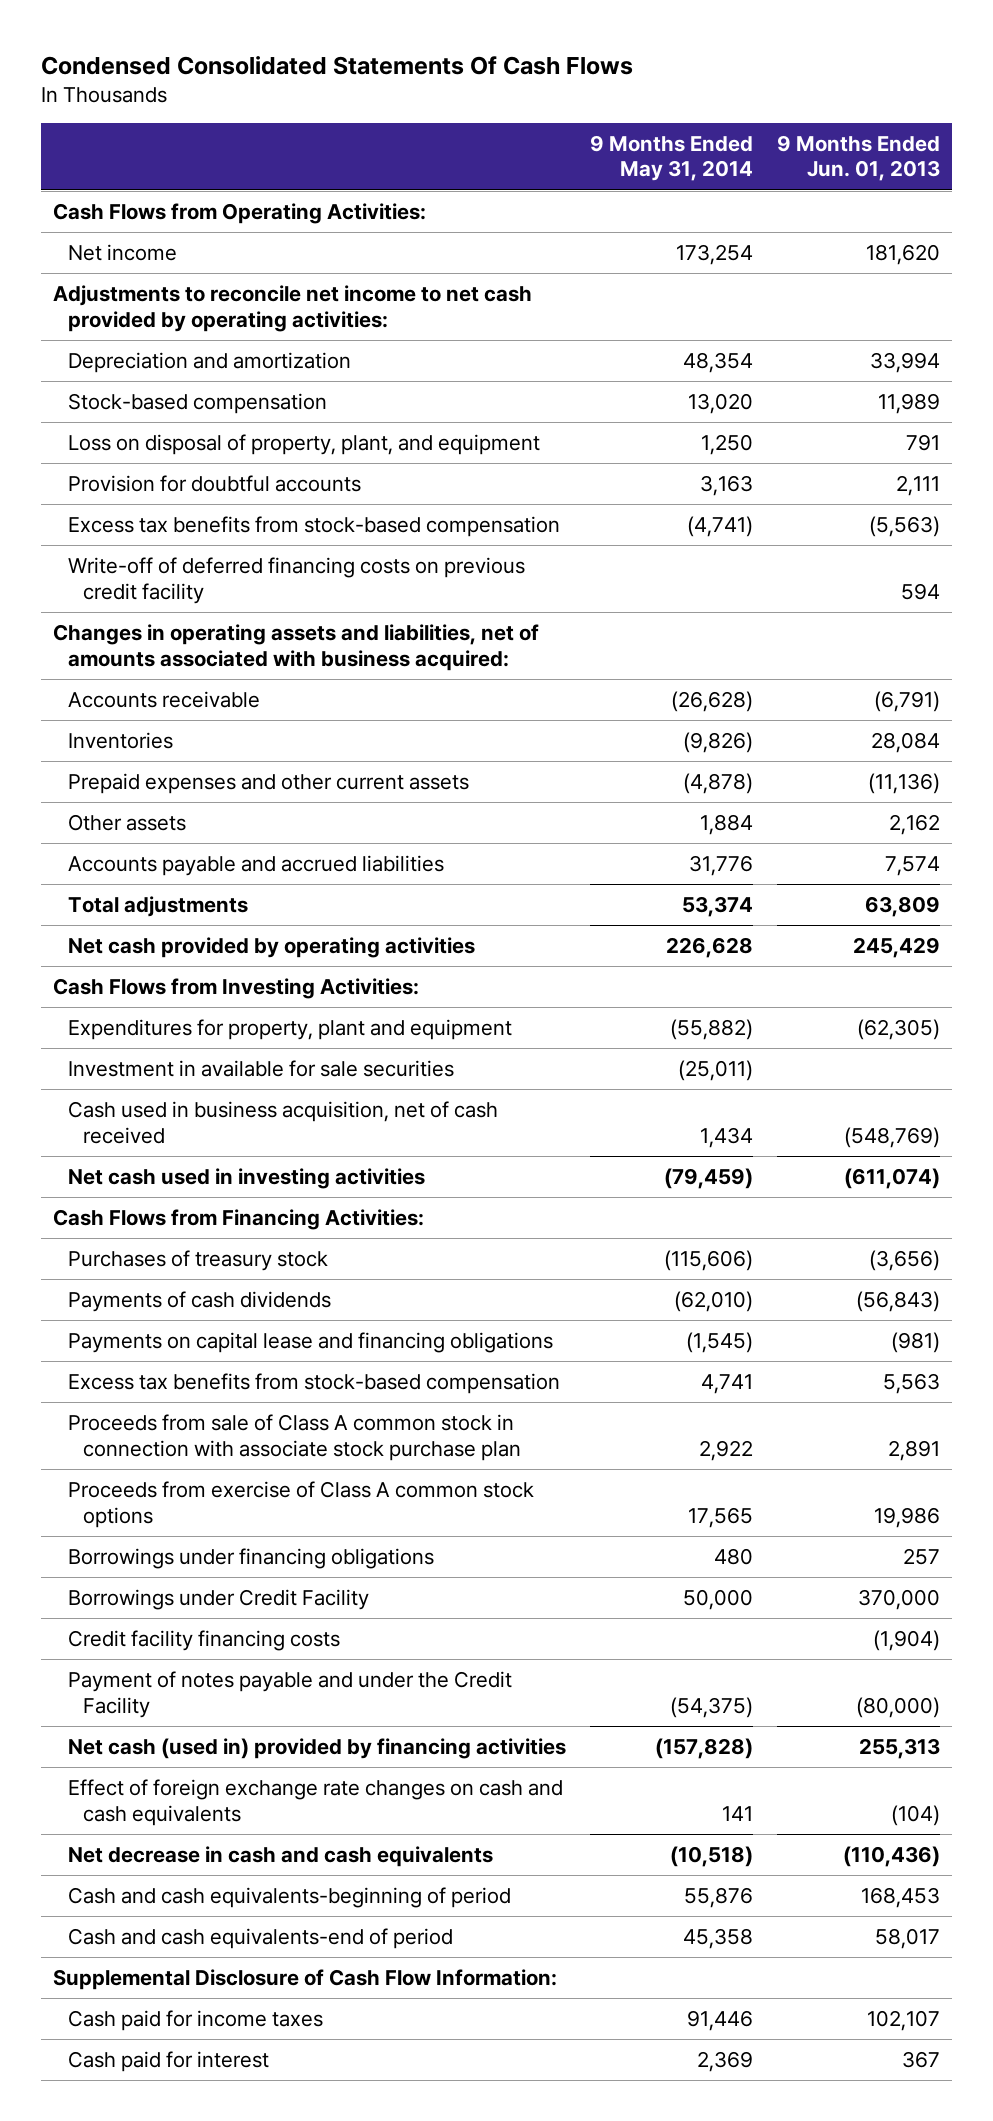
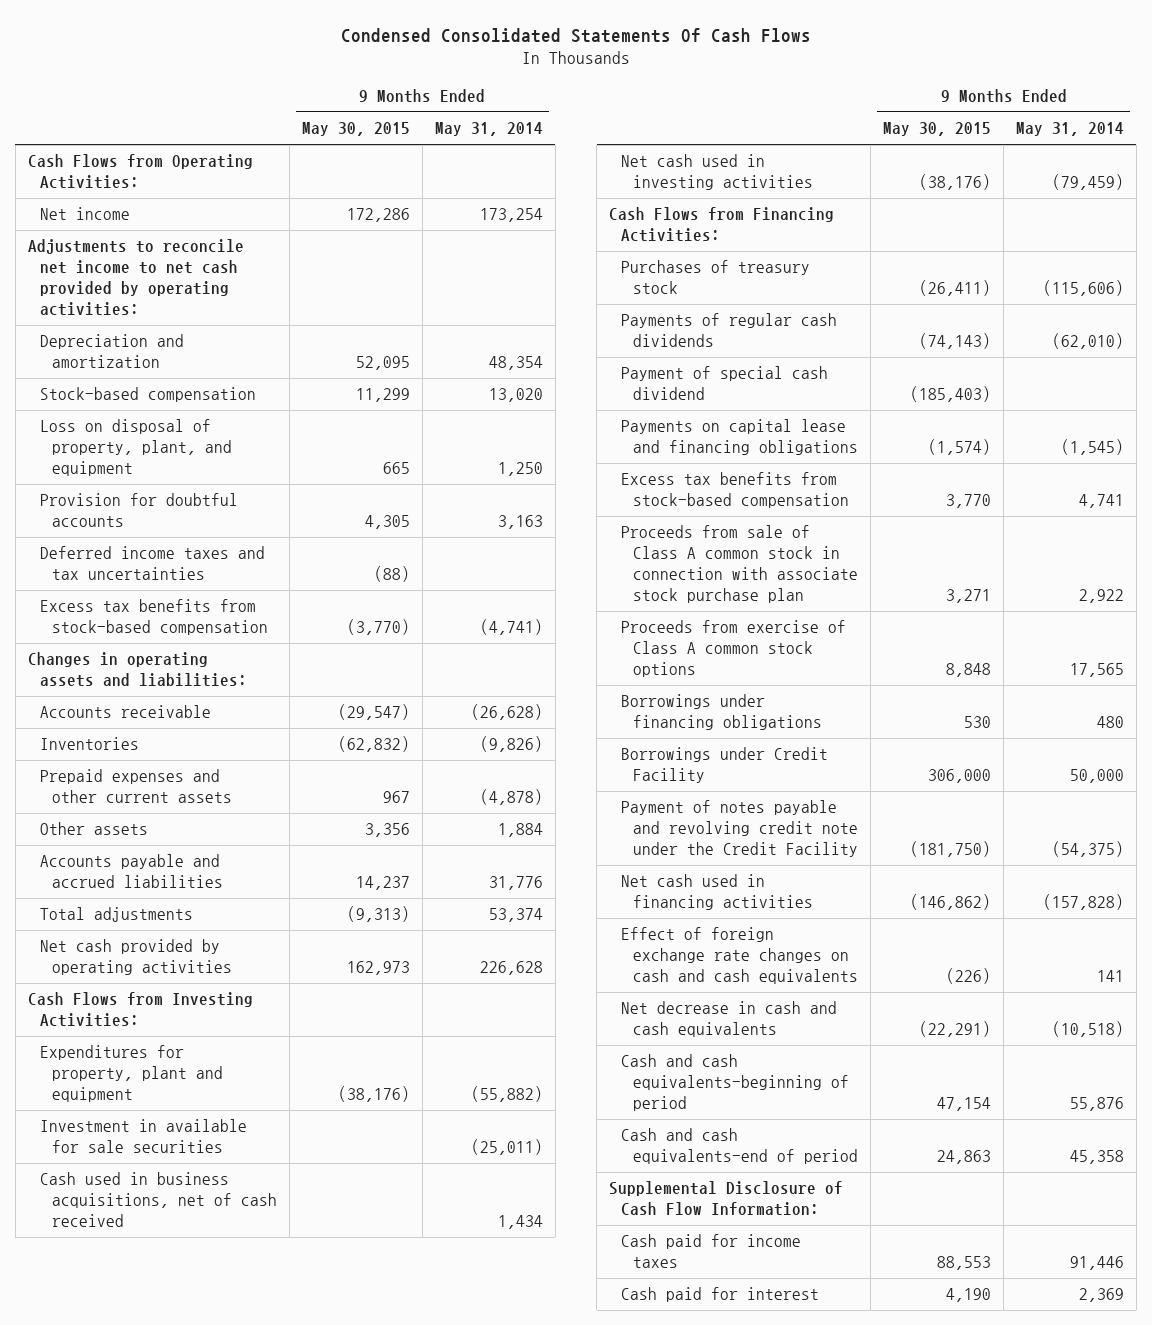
[776,134,940,182] 9 Months Ended Jun. 01, 2013 -> none
none -> [302,122,411,137] May 30, 2015
none -> [39,546,265,581] Deferred income taxes and tax uncertainties
[67,557,525,604] Write-off of deferred financing costs on previous credit facility -> none
[53,624,540,671] Changes in operating assets and liabilities, net of amounts associated with business acquired: -> [27,652,247,688] Changes in operating assets and liabilities:
[67,1101,498,1144] Cash used in business acquisition, net of cash received -> [39,1172,278,1228] Cash used in business acquisitions, net of cash received
[67,1291,331,1313] Payments of cash dividends -> [621,313,838,348] Payments of regular cash dividends
none -> [621,366,829,401] Payment of special cash dividend
[67,1630,340,1652] Credit facility financing costs -> none
[67,1671,512,1718] Payment of notes payable and under the Credit Facility -> [621,800,859,858] Payment of notes payable and revolving credit note under the Credit Facility
[67,1738,566,1760] Net cash (used in) provided by financing activities -> [621,874,814,911] Net cash used in financing activities

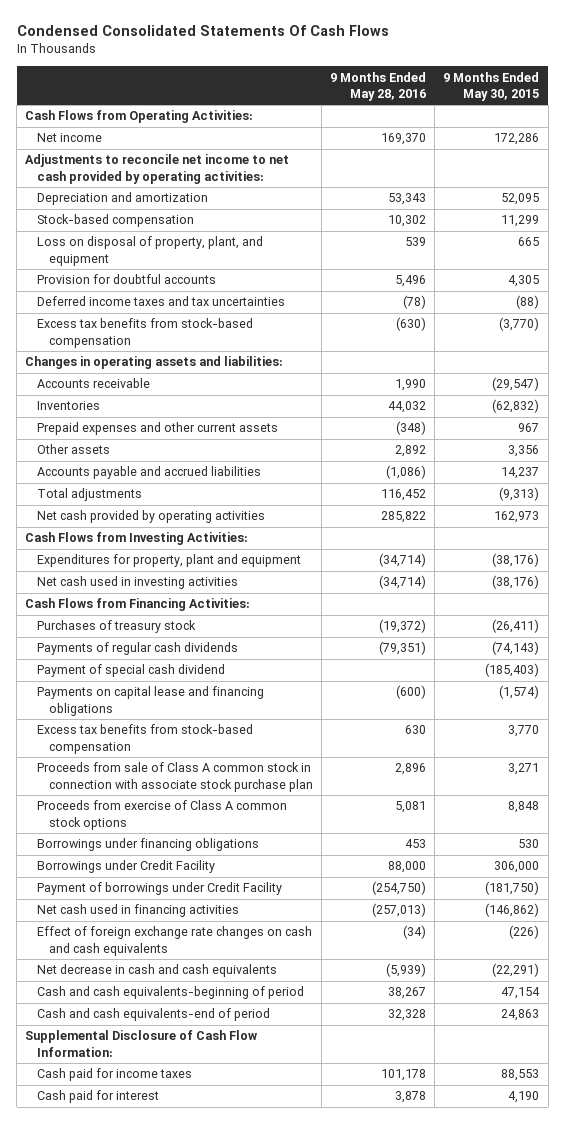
[434,122,543,137] May 31, 2014 -> none
none -> [330,71,427,101] 9 Months Ended May 28, 2016
[39,1119,247,1154] Investment in available for sale securities -> none
[39,1172,278,1228] Cash used in business acquisitions, net of cash received -> none
[621,800,859,858] Payment of notes payable and revolving credit note under the Credit Facility -> [36,882,282,896] Payment of borrowings under Credit Facility

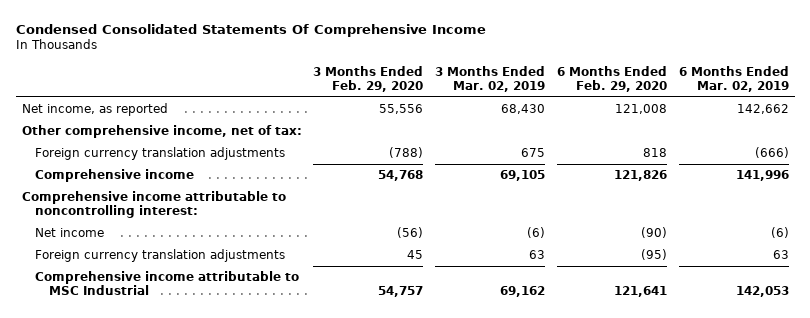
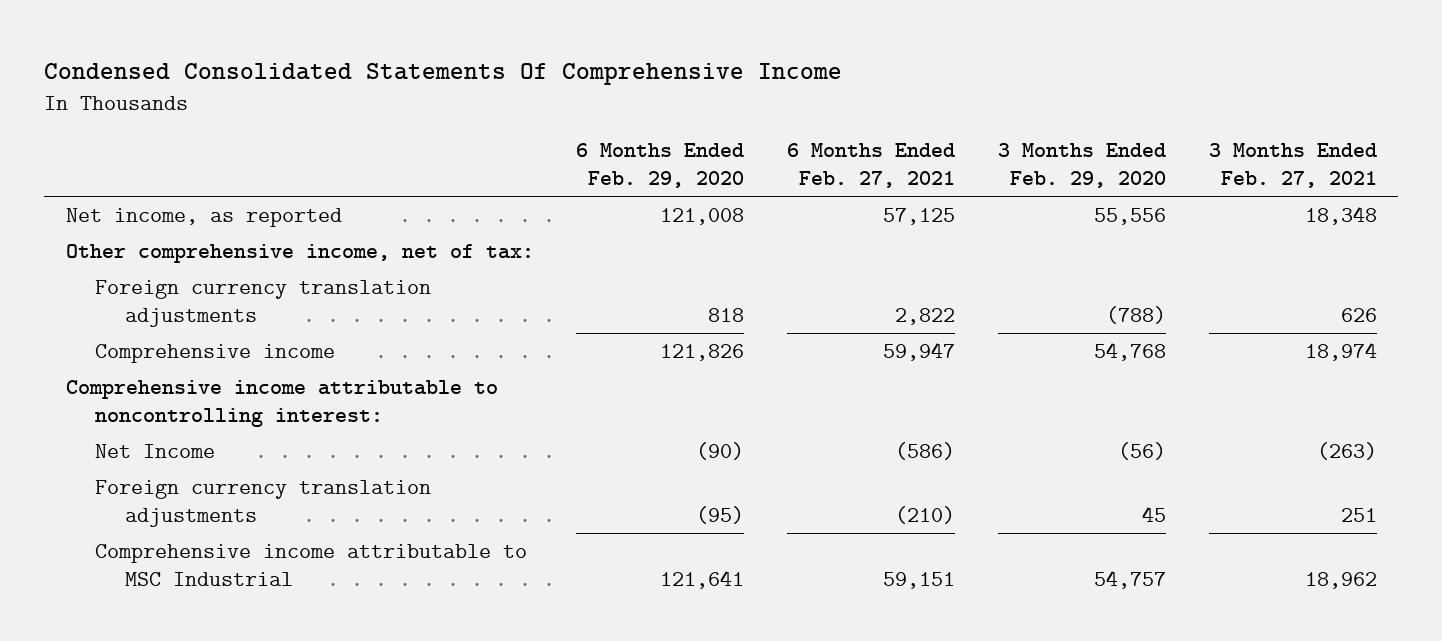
[435,65,546,92] 3 Months Ended Mar. 02, 2019 -> none
[678,65,789,92] 6 Months Ended Mar. 02, 2019 -> none
none -> [787,142,956,189] 6 Months Ended Feb. 27, 2021
none -> [1208,142,1377,189] 3 Months Ended Feb. 27, 2021
[35,228,105,238] Net income -> [95,443,216,458] Net Income

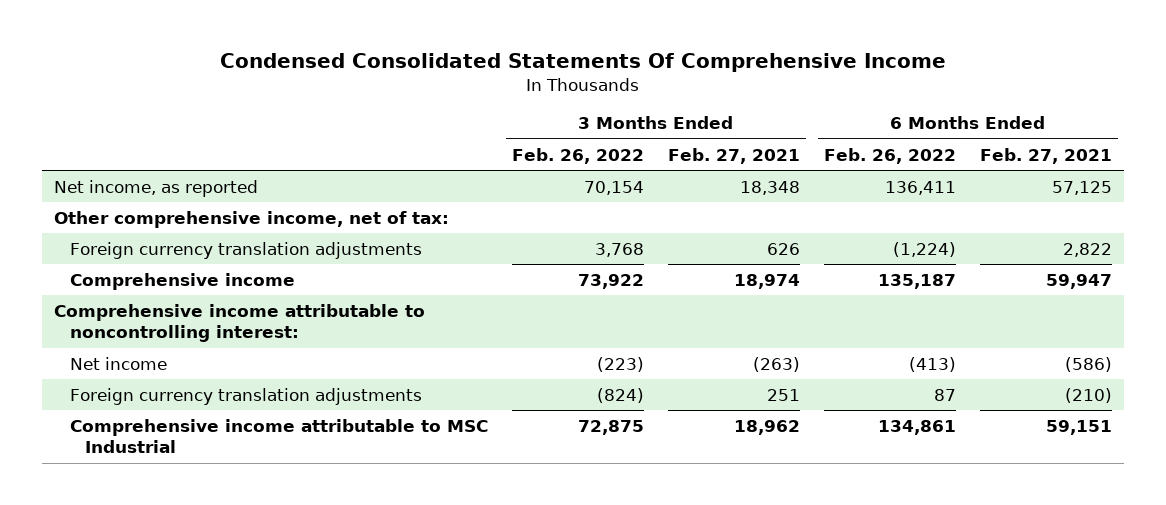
[576,142,745,189] 6 Months Ended Feb. 29, 2020 -> none
[997,142,1166,189] 3 Months Ended Feb. 29, 2020 -> none
none -> [511,147,644,164] Feb. 26, 2022
none -> [823,147,956,164] Feb. 26, 2022
[95,443,216,458] Net Income -> [69,356,167,370] Net income

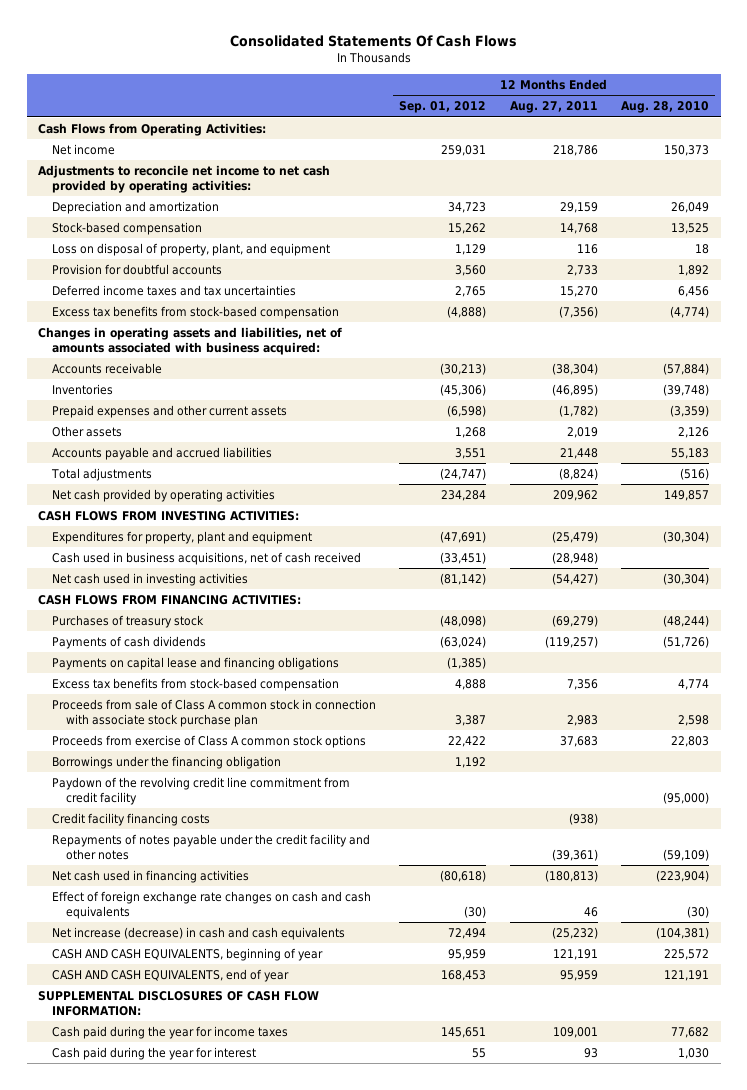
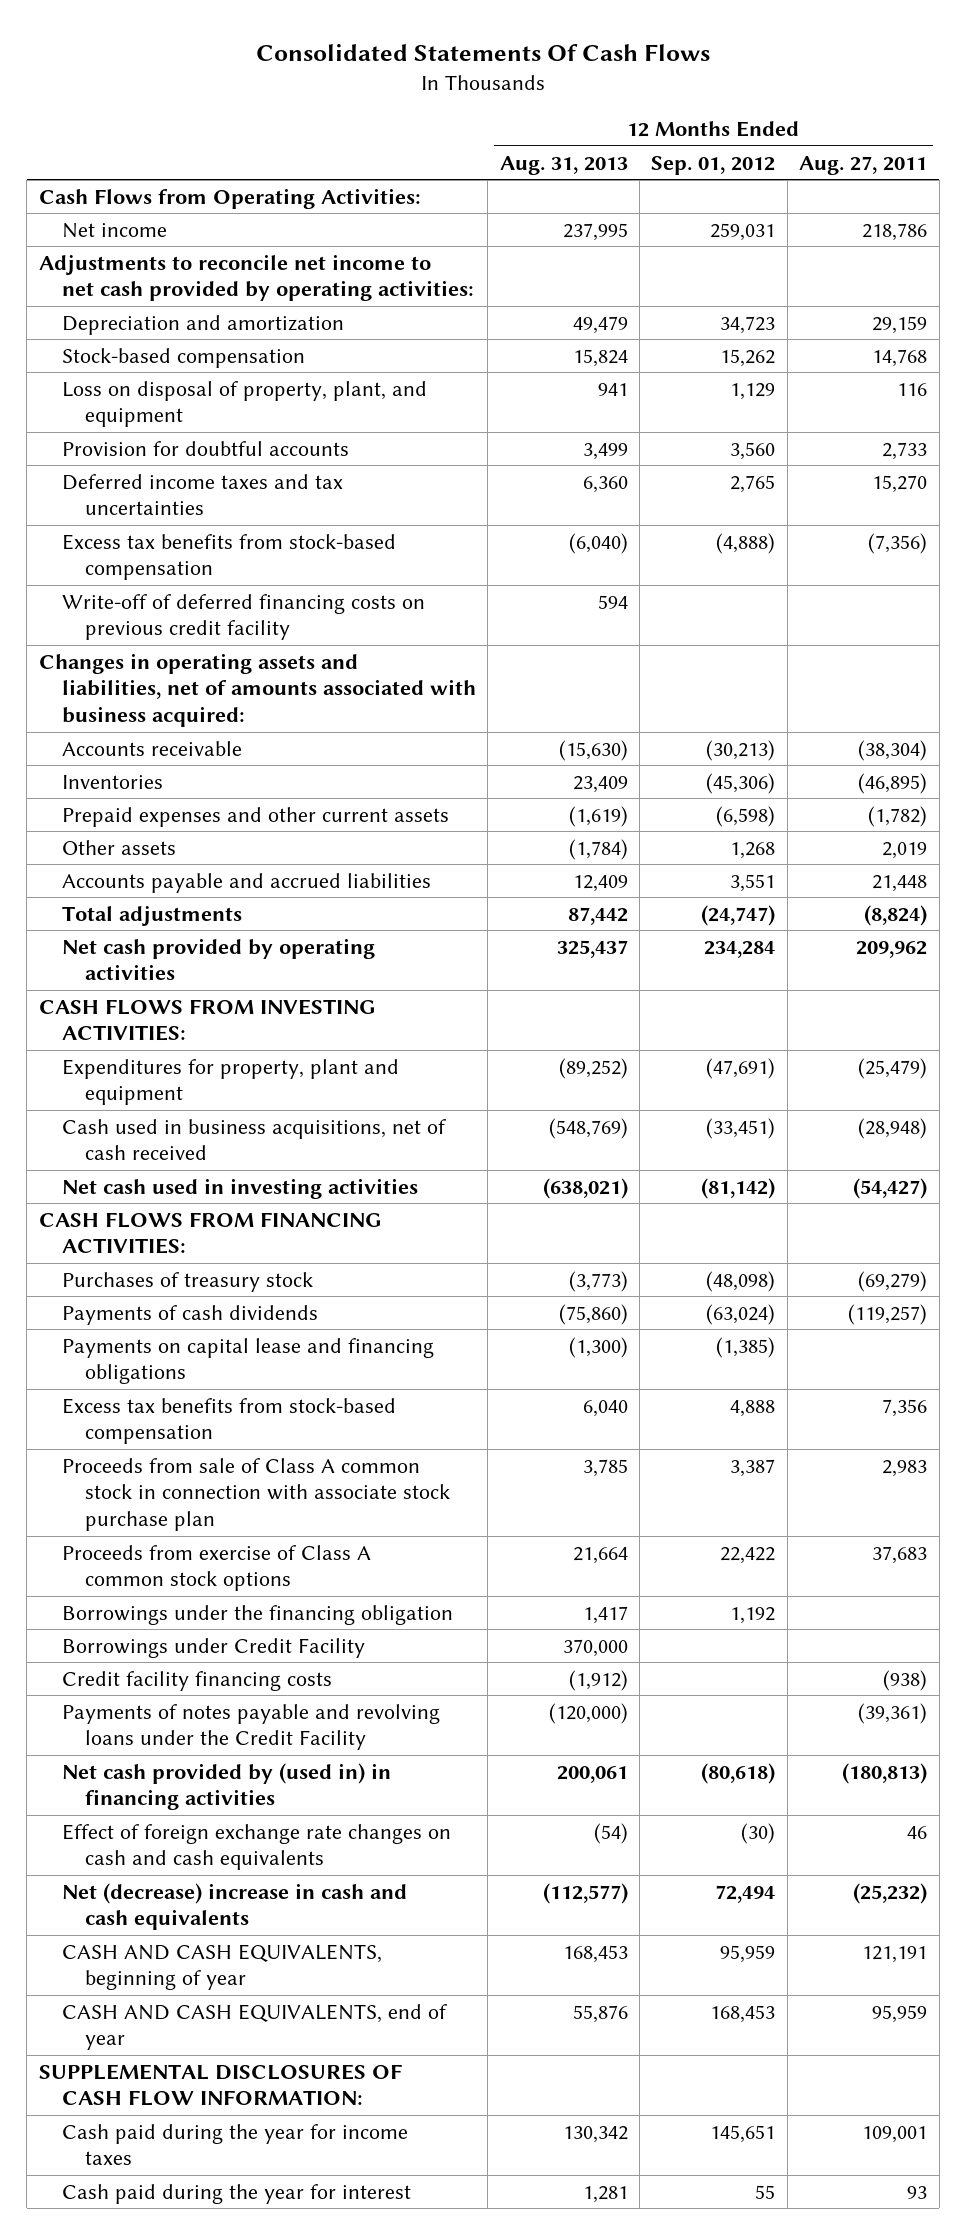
[621,101,710,114] Aug. 28, 2010 -> none
none -> [499,155,628,175] Aug. 31, 2013
none -> [61,593,425,641] Write-off of deferred financing costs on previous credit facility
[51,777,350,806] Paydown of the revolving credit line commitment from credit facility -> none
none -> [61,1637,365,1658] Borrowings under Credit Facility
[51,834,370,861] Repayments of notes payable under the credit facility and other notes -> [61,1703,440,1751] Payments of notes payable and revolving loans under the Credit Facility
[51,870,249,884] Net cash used in financing activities -> [61,1762,391,1811] Net cash provided by (used in) in financing activities
[51,927,345,941] Net increase (decrease) in cash and cash equivalents -> [61,1882,407,1931] Net (decrease) increase in cash and cash equivalents

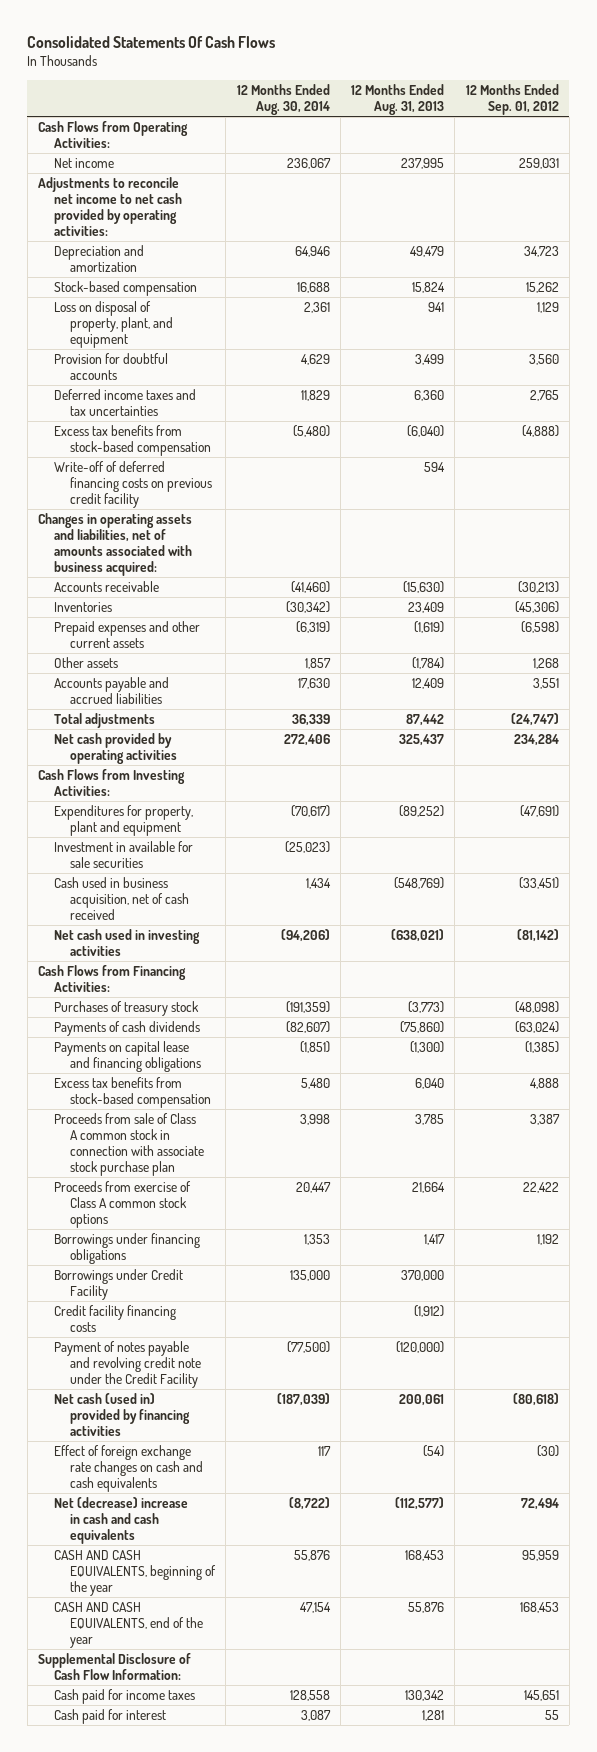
[799,155,928,175] Aug. 27, 2011 -> none
none -> [236,83,330,115] 12 Months Ended Aug. 30, 2014
[38,998,376,1042] CASH FLOWS FROM INVESTING ACTIVITIES: -> [38,769,186,796] Cash Flows from Investing Activities:
none -> [54,841,194,868] Investment in available for sale securities
[61,1118,446,1161] Cash used in business acquisitions, net of cash received -> [54,877,190,920] Cash used in business acquisition, net of cash received
[38,1211,382,1255] CASH FLOWS FROM FINANCING ACTIVITIES: -> [38,965,187,992] Cash Flows from Financing Activities:
[61,1604,453,1625] Borrowings under the financing obligation -> [54,1233,201,1264] Borrowings under financing obligations
[61,1703,440,1751] Payments of notes payable and revolving loans under the Credit Facility -> [54,1341,202,1388] Payment of notes payable and revolving credit note under the Credit Facility
[61,1762,391,1811] Net cash provided by (used in) in financing activities -> [54,1393,191,1436] Net cash (used in) provided by financing activities
[61,1943,382,1991] CASH AND CASH EQUIVALENTS, beginning of year -> [54,1550,217,1596] CASH AND CASH EQUIVALENTS, beginning of the year
[61,2003,447,2051] CASH AND CASH EQUIVALENTS, end of year -> [54,1602,204,1648] CASH AND CASH EQUIVALENTS, end of the year
[38,2063,402,2107] SUPPLEMENTAL DISCLOSURES OF CASH FLOW INFORMATION: -> [38,1653,192,1680] Supplemental Disclosure of Cash Flow Information:
[61,2123,408,2166] Cash paid during the year for income taxes -> [54,1689,196,1705] Cash paid for income taxes
[61,2183,411,2204] Cash paid during the year for interest -> [54,1709,167,1725] Cash paid for interest

